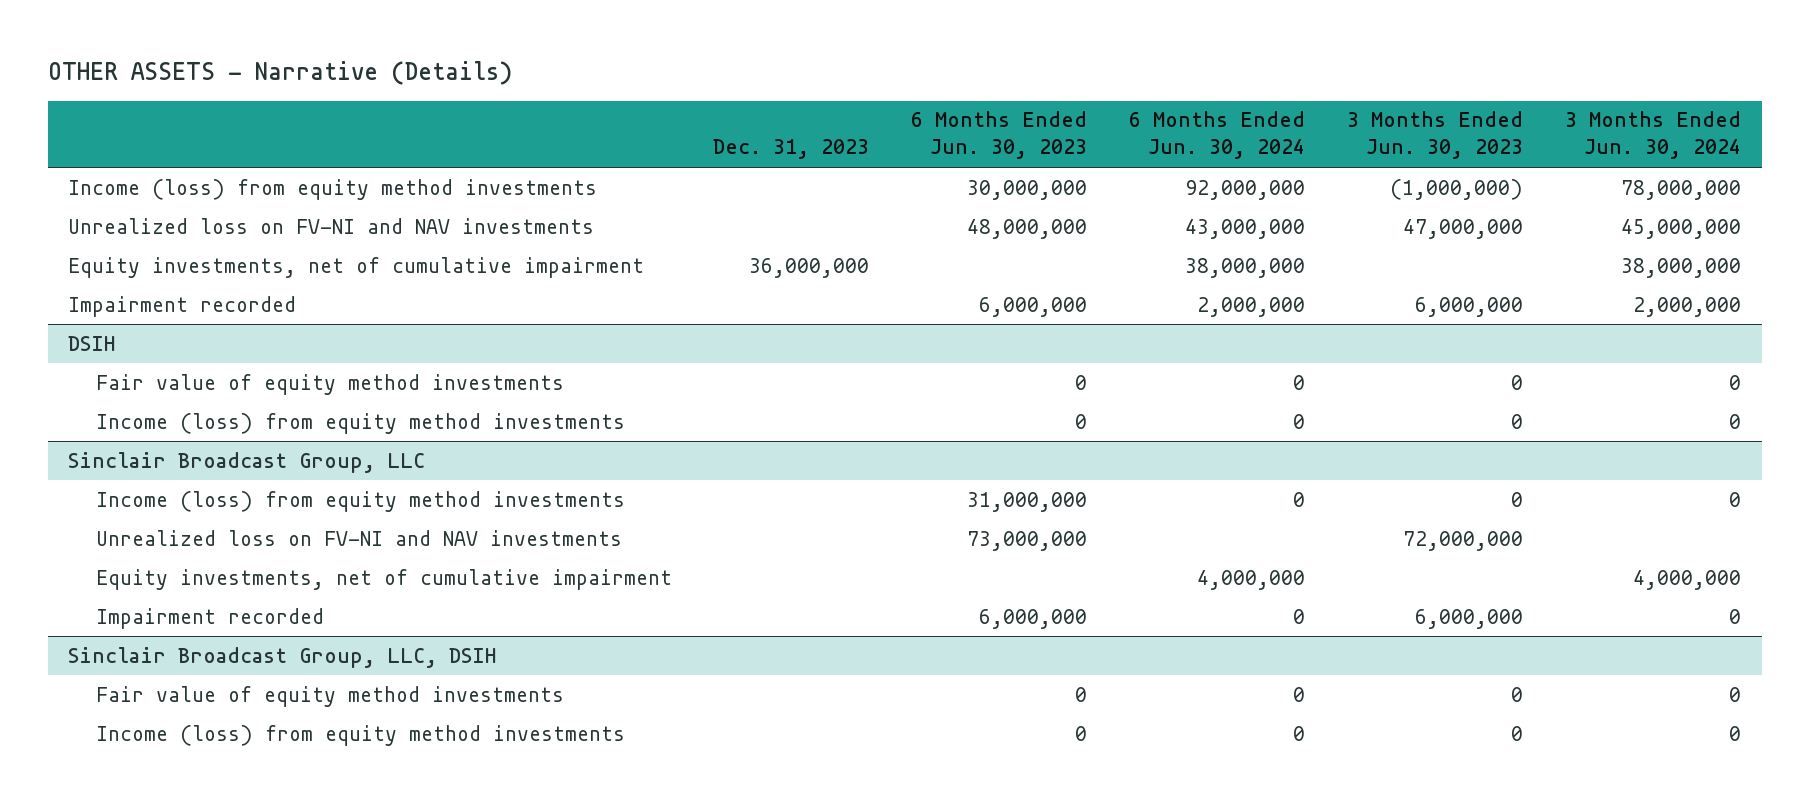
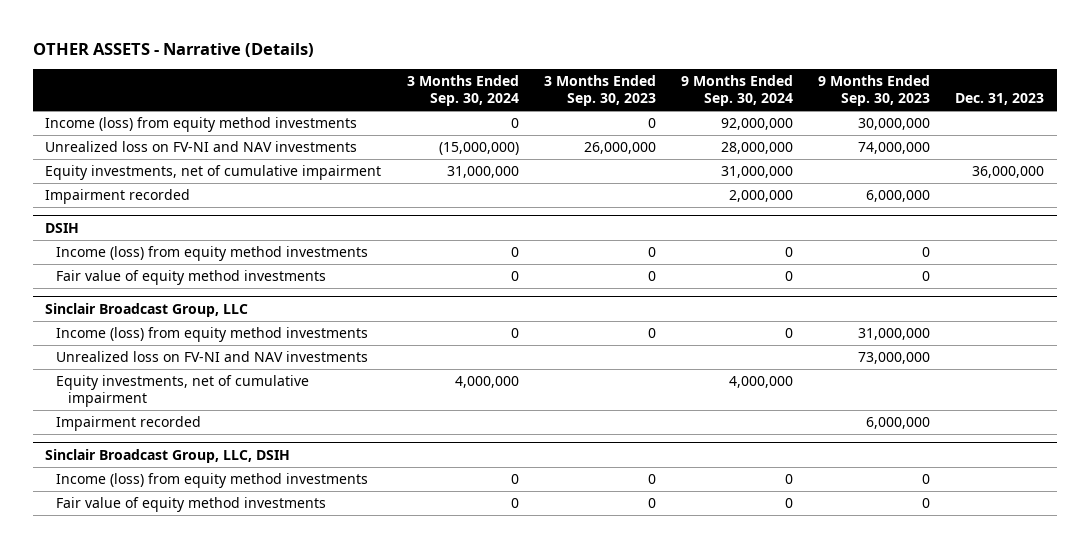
[911,111,1088,160] 6 Months Ended Jun. 30, 2023 -> none
[1129,111,1306,160] 6 Months Ended Jun. 30, 2024 -> none
[1347,111,1524,160] 3 Months Ended Jun. 30, 2023 -> none
[1564,111,1741,160] 3 Months Ended Jun. 30, 2024 -> none
none -> [406,75,519,107] 3 Months Ended Sep. 30, 2024
none -> [543,75,656,107] 3 Months Ended Sep. 30, 2023
none -> [680,75,793,107] 9 Months Ended Sep. 30, 2024
none -> [818,75,931,107] 9 Months Ended Sep. 30, 2023
[95,373,564,395] Fair value of equity method investments -> [56,270,327,286] Fair value of equity method investments
[95,685,564,707] Fair value of equity method investments -> [56,497,327,513] Fair value of equity method investments

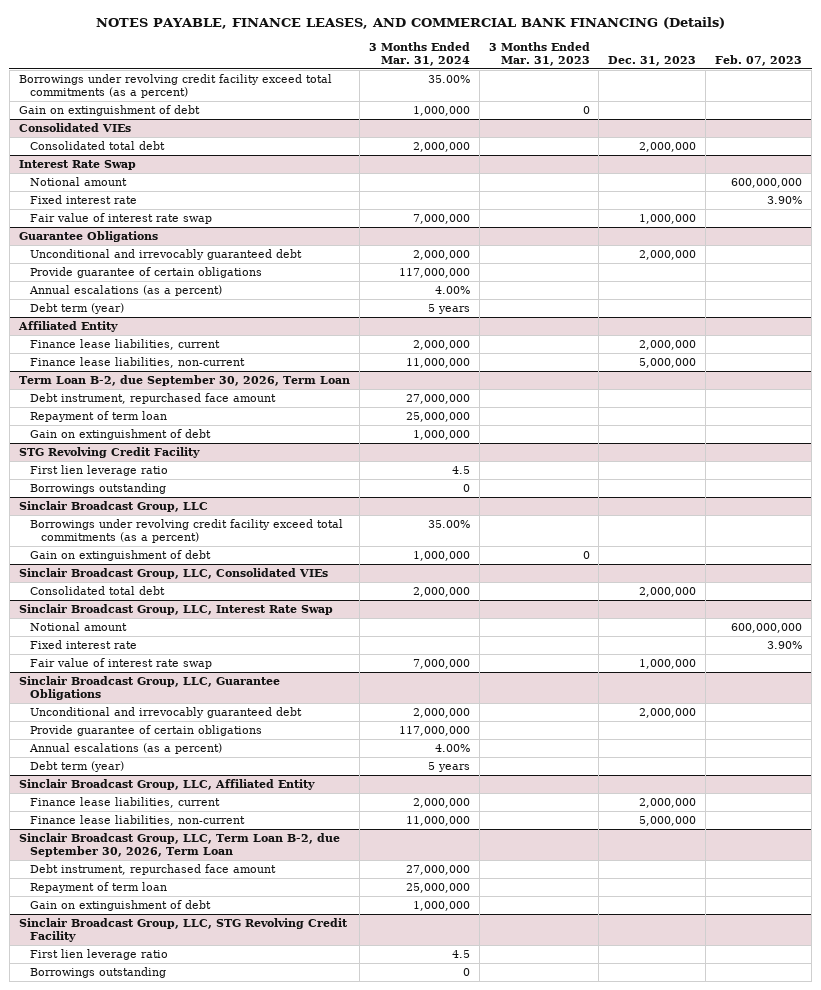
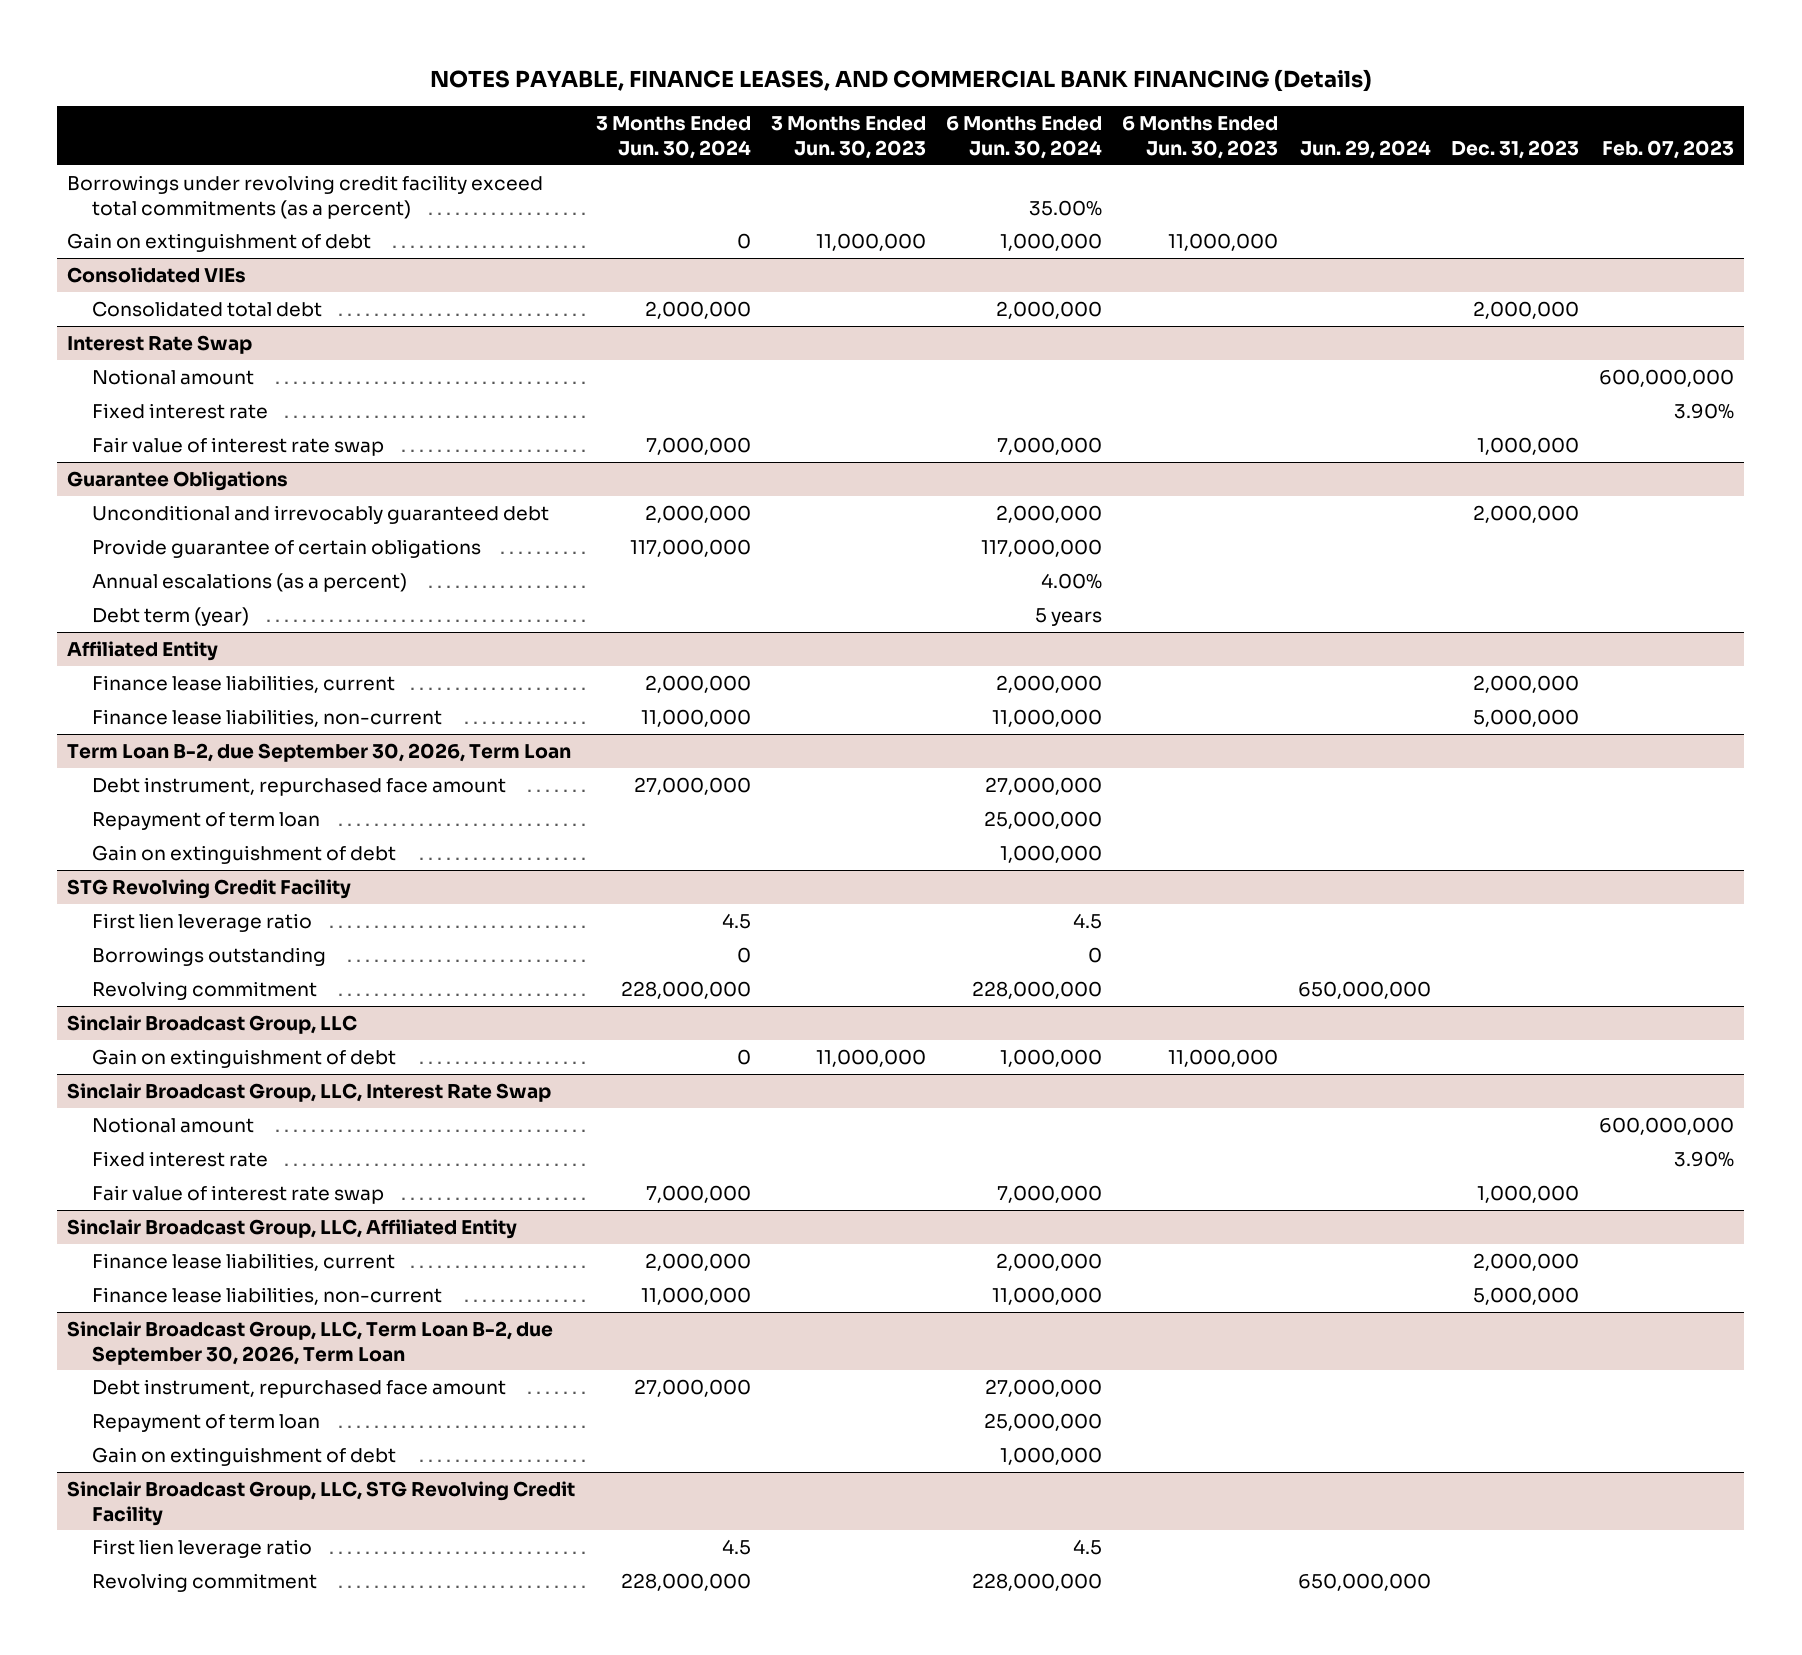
[368,41,470,67] 3 Months Ended Mar. 31, 2024 -> none
[488,41,590,67] 3 Months Ended Mar. 31, 2023 -> none
none -> [595,116,751,159] 3 Months Ended Jun. 30, 2024
none -> [770,116,926,159] 3 Months Ended Jun. 30, 2023
none -> [945,116,1102,159] 6 Months Ended Jun. 30, 2024
none -> [1121,116,1278,159] 6 Months Ended Jun. 30, 2023
none -> [1299,139,1431,159] Jun. 29, 2024
none -> [92,980,318,1000] Revolving commitment
[30,518,344,543] Borrowings under revolving credit facility exceed total commitments (as a percent) -> none
[18,567,328,579] Sinclair Broadcast Group, LLC, Consolidated VIEs -> none
[30,585,166,595] Consolidated total debt -> none
[18,675,280,700] Sinclair Broadcast Group, LLC, Guarantee Obligations -> none
[30,706,303,718] Unconditional and irrevocably guaranteed debt -> none
[30,724,263,736] Provide guarantee of certain obligations -> none
[29,742,223,754] Annual escalations (as a percent) -> none
[30,760,125,772] Debt term (year) -> none
[30,966,167,978] Borrowings outstanding -> none
none -> [92,1572,318,1592] Revolving commitment

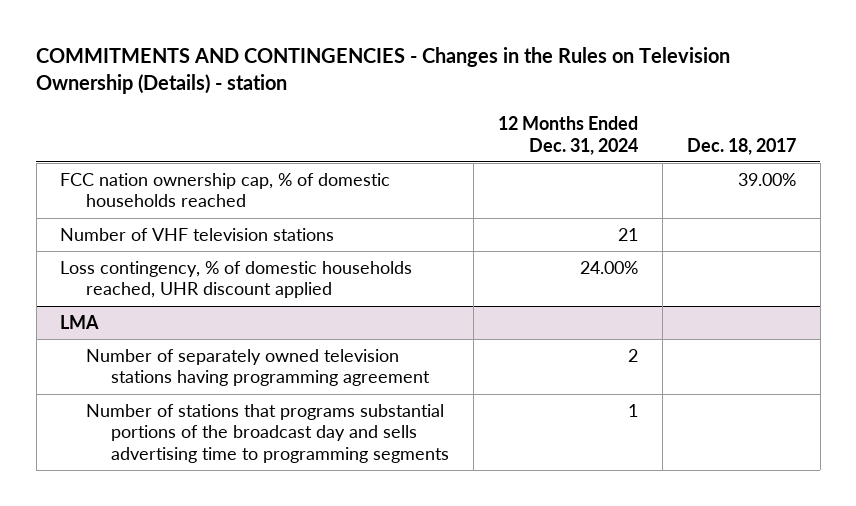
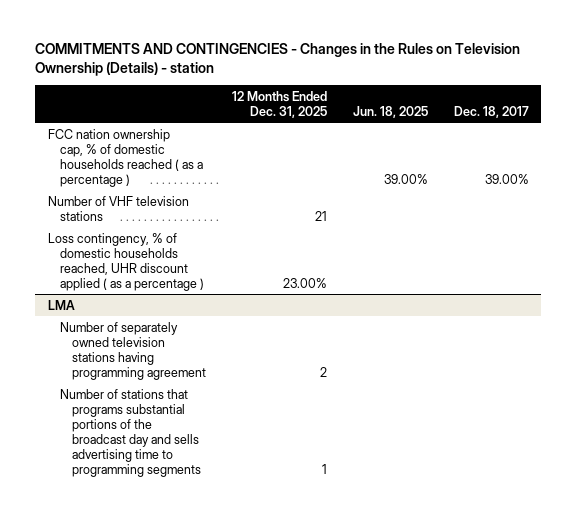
[497,116,638,155] 12 Months Ended Dec. 31, 2024 -> none
none -> [232,90,328,118] 12 Months Ended Dec. 31, 2025
none -> [352,105,428,118] Jun. 18, 2025
[60,172,391,208] FCC nation ownership cap, % of domestic households reached -> [47,128,203,187] FCC nation ownership cap, % of domestic households reached ( as a percentage )
[60,260,413,299] Loss contingency, % of domestic households reached, UHR discount applied -> [47,232,204,291] Loss contingency, % of domestic households reached, UHR discount applied ( as a percentage )

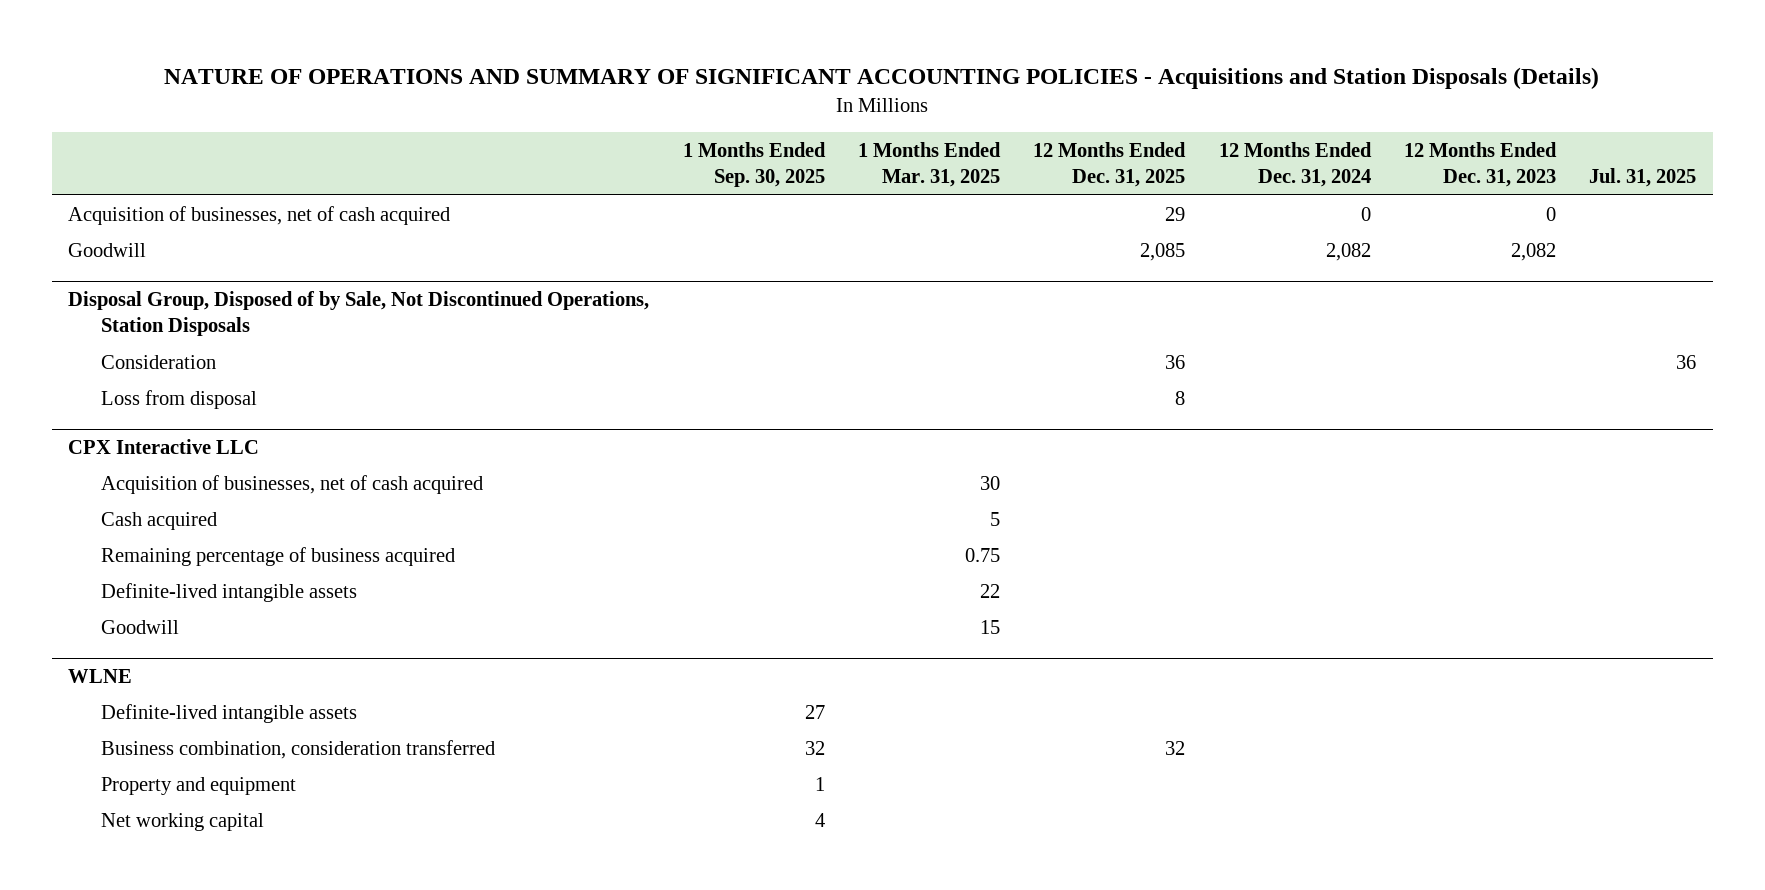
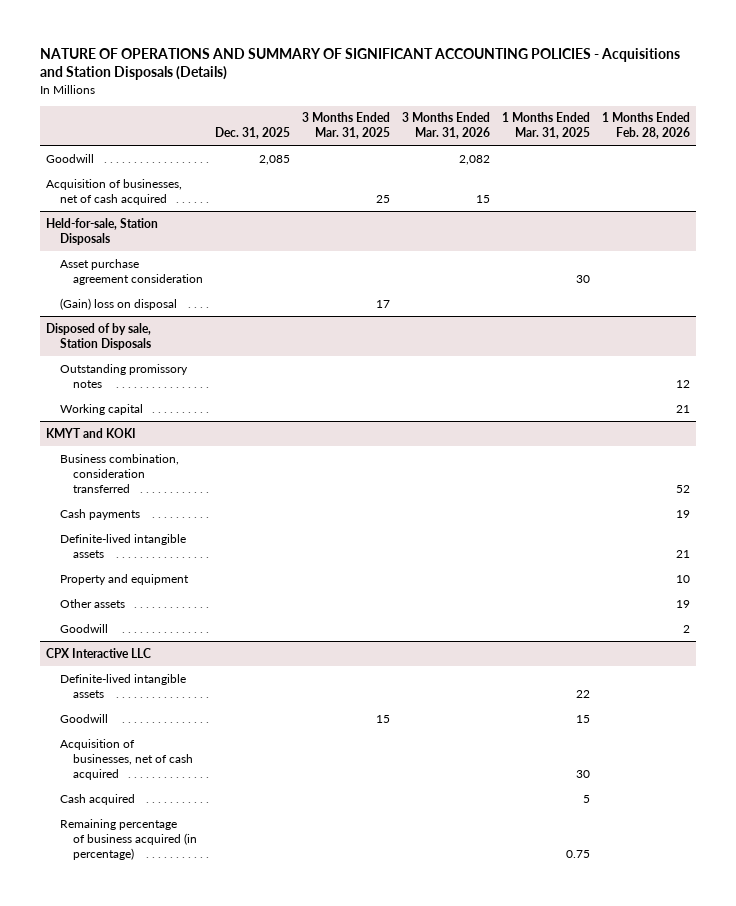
[682,142,826,188] 1 Months Ended Sep. 30, 2025 -> none
[1033,142,1187,188] 12 Months Ended Dec. 31, 2025 -> none
[1218,142,1372,188] 12 Months Ended Dec. 31, 2024 -> none
[1404,142,1558,188] 12 Months Ended Dec. 31, 2023 -> none
[1589,168,1697,188] Jul. 31, 2025 -> none
none -> [214,127,290,140] Dec. 31, 2025
none -> [301,112,390,140] 3 Months Ended Mar. 31, 2025
none -> [401,112,490,140] 3 Months Ended Mar. 31, 2026
none -> [601,112,690,140] 1 Months Ended Feb. 28, 2026
[100,354,216,369] Consideration -> none
[100,389,257,409] Loss from disposal -> none
[68,205,451,225] Acquisition of businesses, net of cash acquired -> [46,178,183,205] Acquisition of businesses, net of cash acquired
none -> [46,217,159,245] Held-for-sale, Station Disposals
none -> [59,258,203,285] Asset purchase agreement consideration
none -> [59,297,177,310] (Gain) loss on disposal
[68,291,650,337] Disposal Group, Disposed of by Sale, Not Discontinued Operations, Station Disposals -> [46,322,152,350] Disposed of by sale, Station Disposals
none -> [59,363,188,388] Outstanding promissory notes
none -> [59,403,143,415] Working capital
none -> [46,427,137,438] KMYT and KOKI
none -> [59,453,179,493] Business combination, consideration transferred
none -> [59,508,140,520] Cash payments
none -> [59,533,186,558] Definite-lived intangible assets
none -> [59,573,189,585] Property and equipment
none -> [59,598,125,608] Other assets
none -> [59,623,108,633] Goodwill
[100,546,455,566] Remaining percentage of business acquired -> none
[68,669,133,684] WLNE -> none
[100,703,357,723] Definite-lived intangible assets -> none
[100,739,495,759] Business combination, consideration transferred -> none
[100,776,296,795] Property and equipment -> none
[100,812,264,831] Net working capital -> none
[100,474,483,494] Acquisition of businesses, net of cash acquired -> [59,738,193,780] Acquisition of businesses, net of cash acquired
[100,511,217,530] Cash acquired -> [59,793,135,805] Cash acquired
none -> [59,818,197,860] Remaining percentage of business acquired (in percentage)

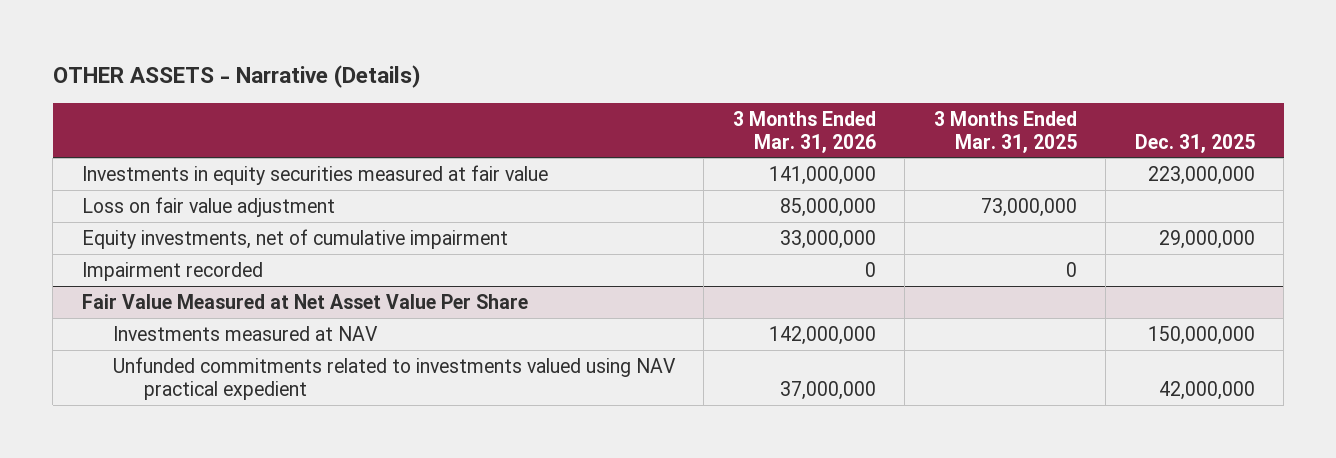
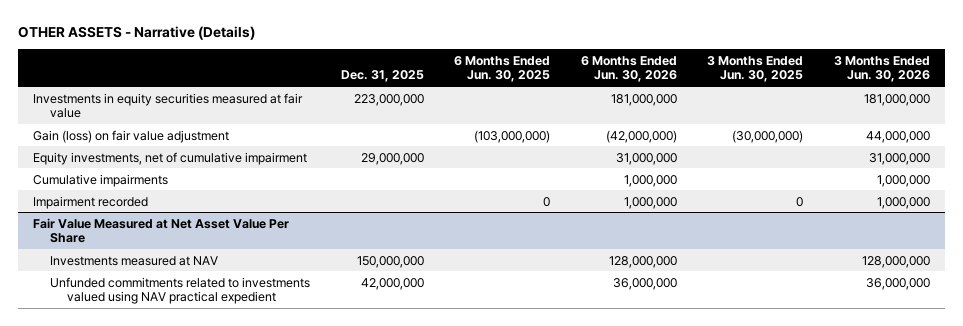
[732,110,876,153] 3 Months Ended Mar. 31, 2026 -> none
[933,110,1077,153] 3 Months Ended Mar. 31, 2025 -> none
none -> [454,55,551,83] 6 Months Ended Jun. 30, 2025
none -> [580,55,677,83] 6 Months Ended Jun. 30, 2026
none -> [707,55,804,83] 3 Months Ended Jun. 30, 2025
none -> [833,55,930,83] 3 Months Ended Jun. 30, 2026
[81,196,335,217] Loss on fair value adjustment -> [33,129,230,143] Gain (loss) on fair value adjustment
none -> [33,173,169,187] Cumulative impairments

